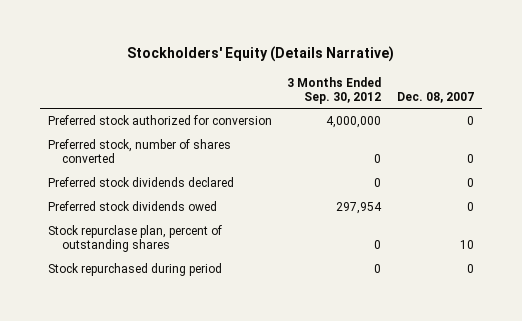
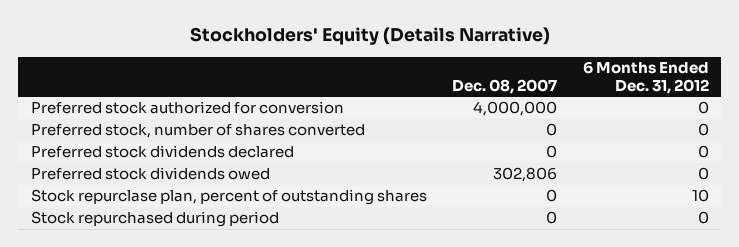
[287,76,382,104] 3 Months Ended Sep. 30, 2012 -> none
none -> [582,60,709,94] 6 Months Ended Dec. 31, 2012
[467,116,475,126] 0 -> [473,101,558,117] 4,000,000
[467,202,475,212] 0 -> [493,167,558,183] 302,806
[460,240,475,250] 10 -> [546,189,558,203] 0

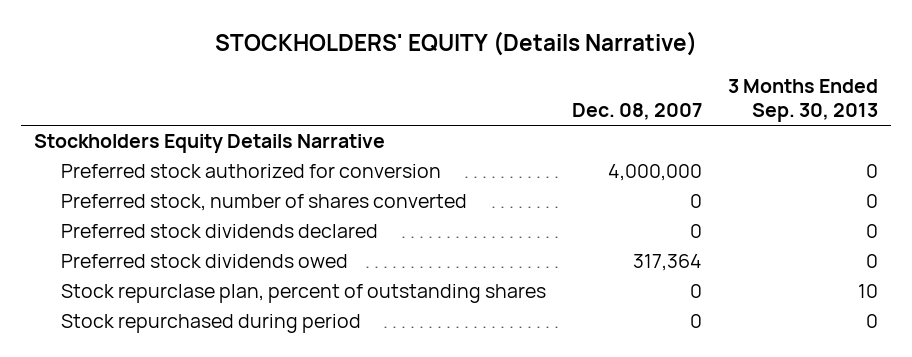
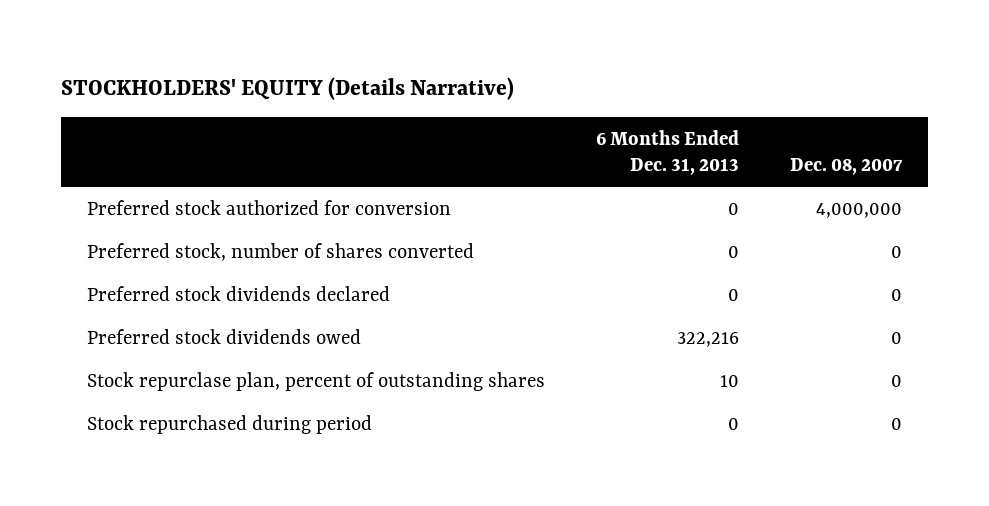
[727,78,878,123] 3 Months Ended Sep. 30, 2013 -> none
none -> [596,129,740,176] 6 Months Ended Dec. 31, 2013
[33,134,385,154] Stockholders Equity Details Narrative -> none
[633,254,703,272] 317,364 -> [891,331,903,344] 0

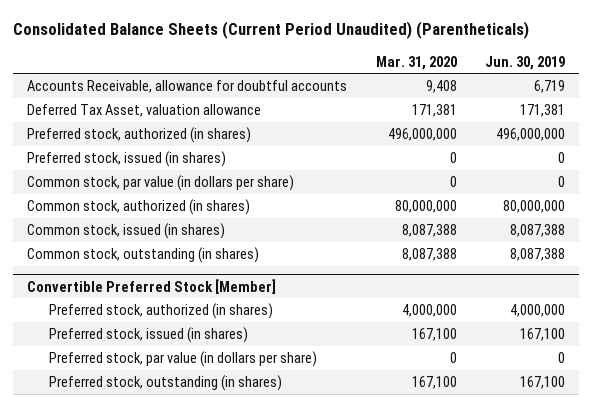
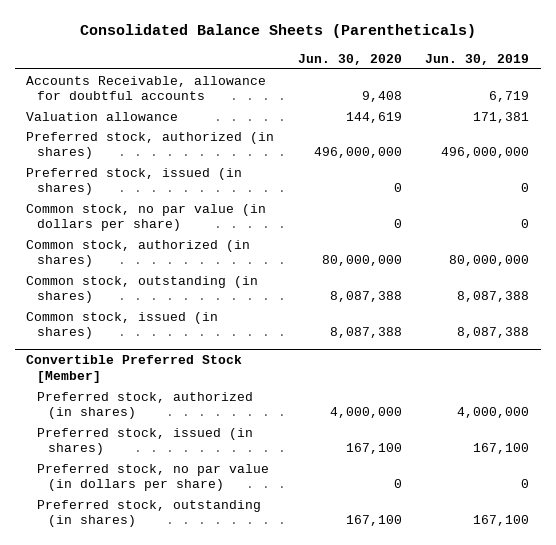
[13,21,530,40] Consolidated Balance Sheets (Current Period Unaudited) (Parentheticals) -> [79,24,476,39] Consolidated Balance Sheets (Parentheticals)
[375,55,457,70] Mar. 31, 2020 -> none
none -> [297,54,402,66] Jun. 30, 2020
[27,103,262,117] Deferred Tax Asset, valuation allowance -> [26,111,179,121] Valuation allowance
[27,174,295,191] Common stock, par value (in dollars per share) -> [26,203,267,231] Common stock, no par value (in dollars per share)
[27,222,226,239] Common stock, issued (in shares) -> [26,311,219,339] Common stock, issued (in shares)
[48,350,317,367] Preferred stock, par value (in dollars per share) -> [37,463,270,491] Preferred stock, no par value (in dollars per share)

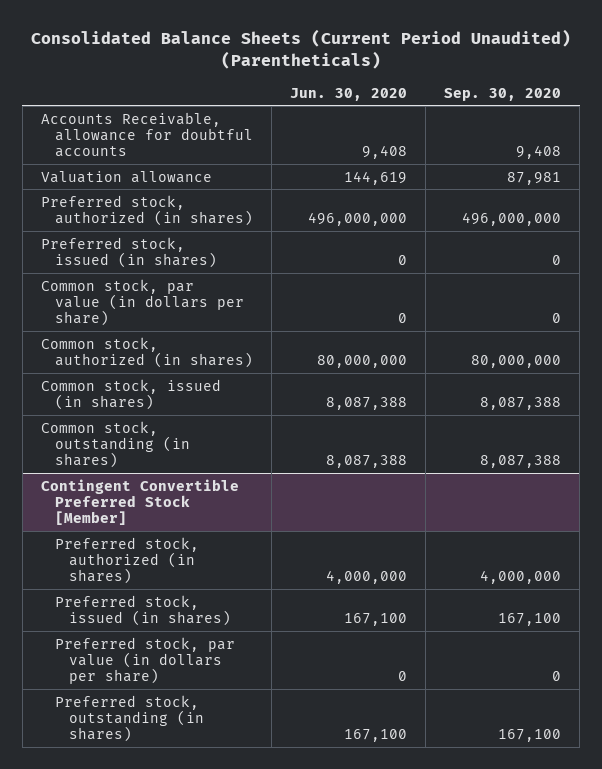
[79,24,476,39] Consolidated Balance Sheets (Parentheticals) -> [30,29,571,70] Consolidated Balance Sheets (Current Period Unaudited) (Parentheticals)
[425,54,530,66] Jun. 30, 2019 -> none
none -> [444,87,562,101] Sep. 30, 2020
[26,203,267,231] Common stock, no par value (in dollars per share) -> [40,278,245,327] Common stock, par value (in dollars per share)
[26,275,259,303] Common stock, outstanding (in shares) -> [40,420,191,469] Common stock, outstanding (in shares)
[26,355,243,383] Convertible Preferred Stock [Member] -> [40,478,239,526] Contingent Convertible Preferred Stock [Member]
[37,463,270,491] Preferred stock, no par value (in dollars per share) -> [55,636,236,685] Preferred stock, par value (in dollars per share)

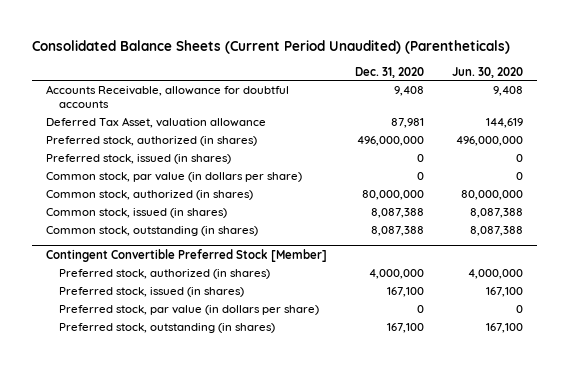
[444,87,562,101] Sep. 30, 2020 -> none
none -> [355,66,425,78] Dec. 31, 2020
[40,170,212,183] Valuation allowance -> [46,117,267,129] Deferred Tax Asset, valuation allowance

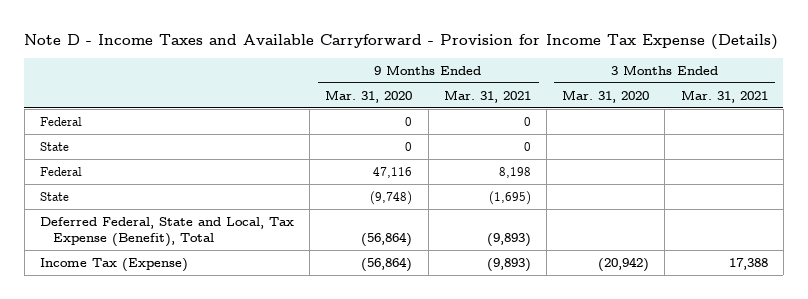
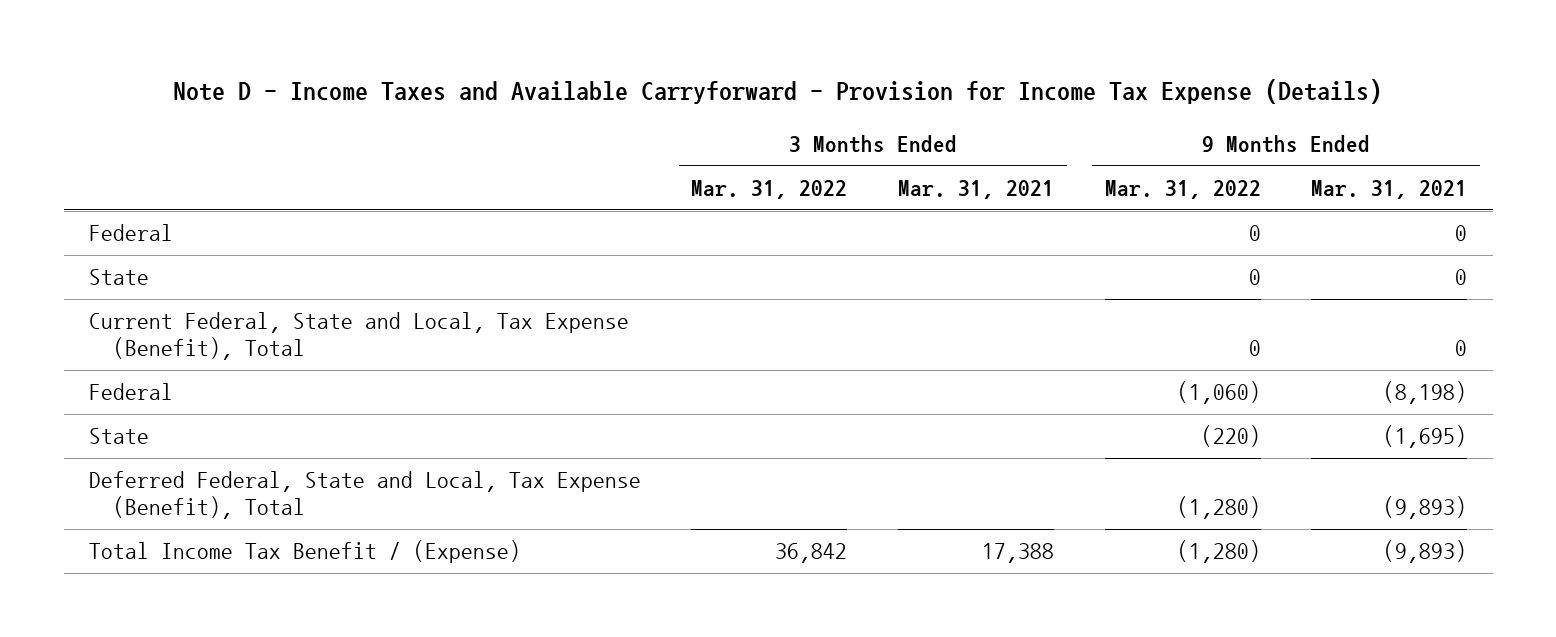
[325,89,413,103] Mar. 31, 2020 -> none
[562,89,650,103] Mar. 31, 2020 -> none
none -> [691,179,848,199] Mar. 31, 2022
none -> [1104,179,1261,199] Mar. 31, 2022
none -> [88,312,629,360] Current Federal, State and Local, Tax Expense (Benefit), Total
[498,166,531,178] 8,198 -> [1383,381,1468,405] (8,198)
[39,257,188,272] Income Tax (Expense) -> [88,540,521,564] Total Income Tax Benefit / (Expense)

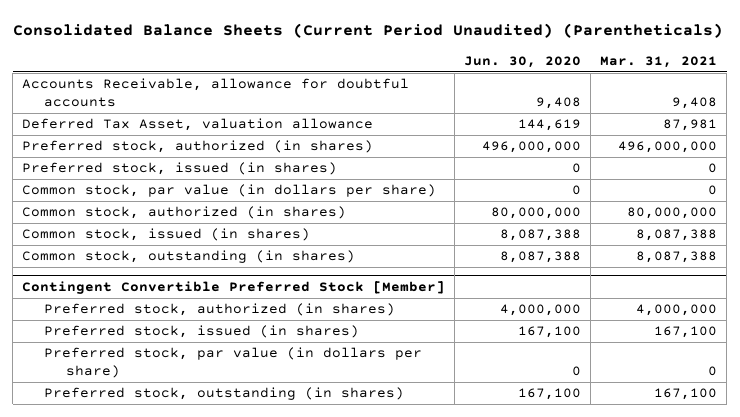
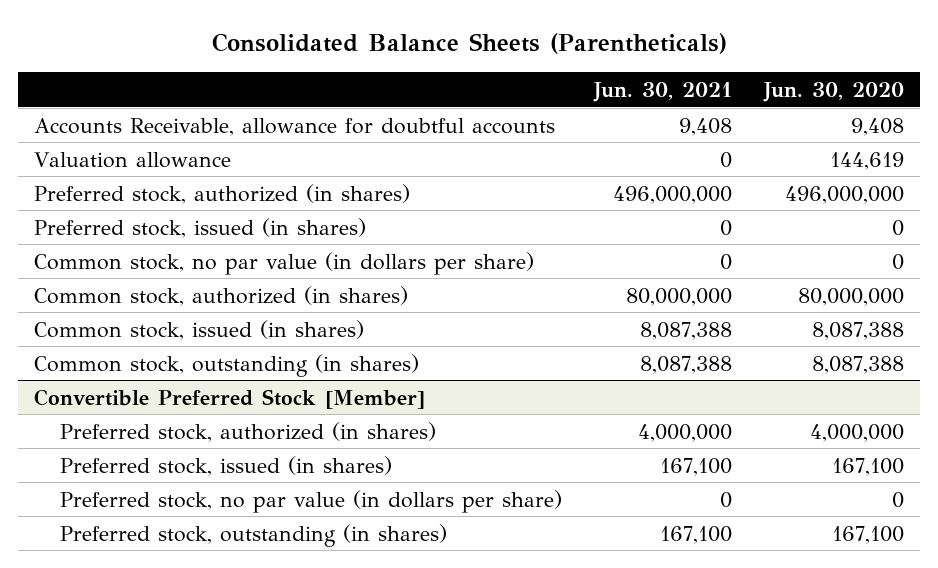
[12,23,723,39] Consolidated Balance Sheets (Current Period Unaudited) (Parentheticals) -> [211,32,727,54] Consolidated Balance Sheets (Parentheticals)
[600,55,718,68] Mar. 31, 2021 -> none
none -> [592,81,732,102] Jun. 30, 2021
[22,118,374,132] Deferred Tax Asset, valuation allowance -> [33,151,231,168] Valuation allowance
[22,184,437,198] Common stock, par value (in dollars per share) -> [33,251,534,275] Common stock, no par value (in dollars per share)
[22,281,446,295] Contingent Convertible Preferred Stock [Member] -> [33,388,425,409] Convertible Preferred Stock [Member]
[44,347,423,379] Preferred stock, par value (in dollars per share) -> [59,489,562,513] Preferred stock, no par value (in dollars per share)

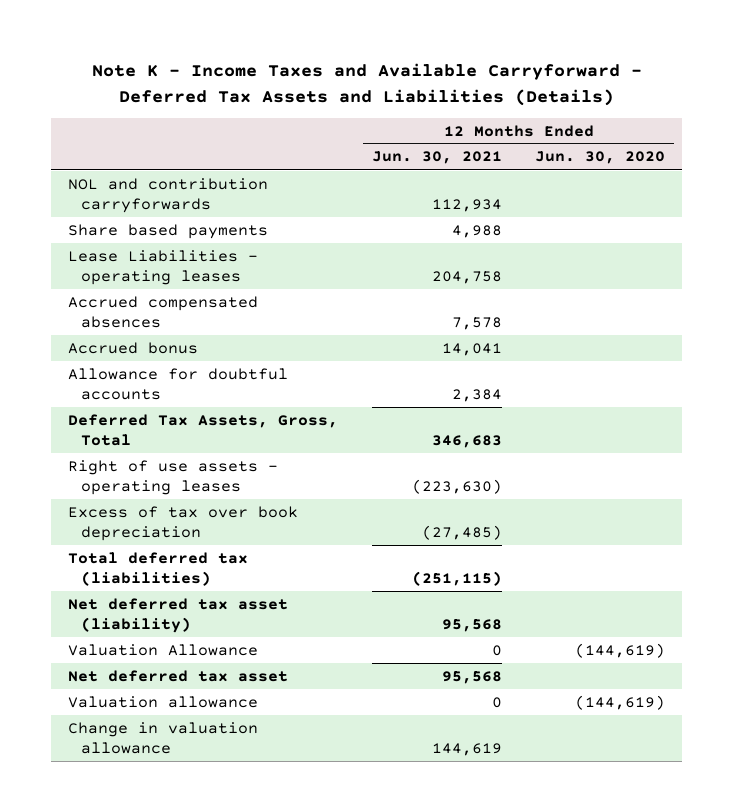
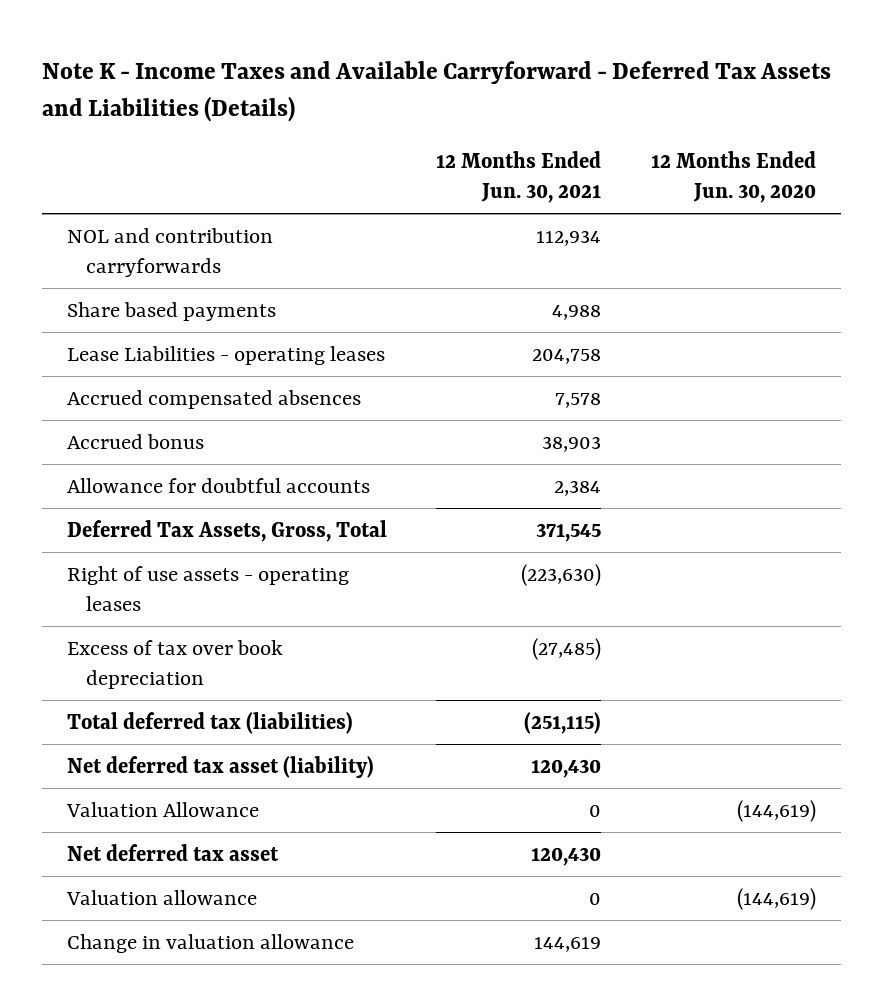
[441,342,502,356] 14,041 -> [542,435,602,452] 38,903
[431,435,502,449] 346,683 -> [536,522,602,542] 371,545
[441,619,502,633] 95,568 -> [531,758,602,778] 120,430
[441,670,502,684] 95,568 -> [531,846,602,866] 120,430

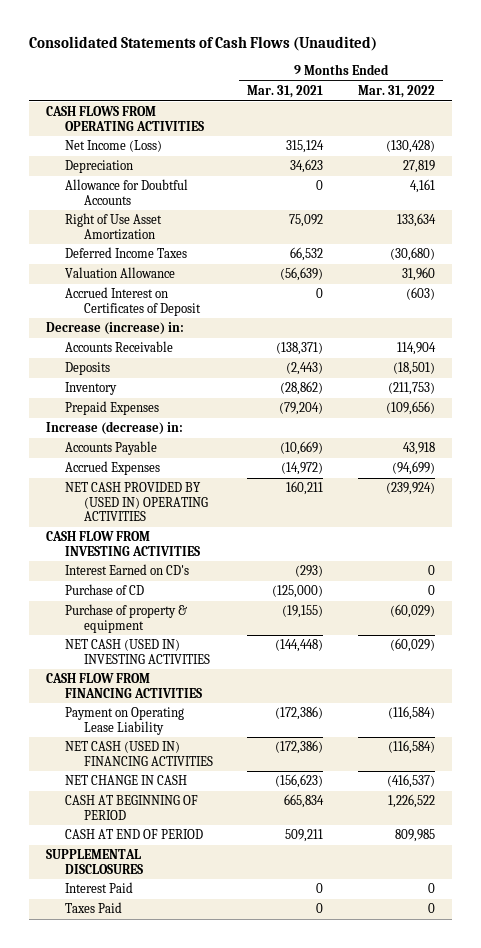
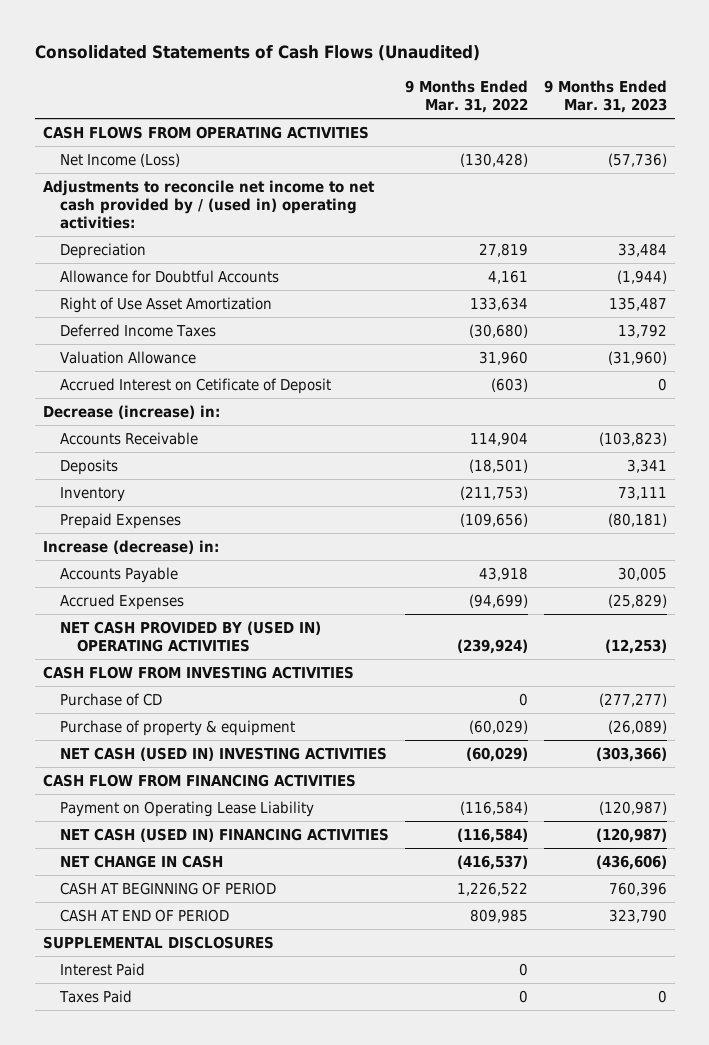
[247,84,324,98] Mar. 31, 2021 -> none
none -> [543,80,667,113] 9 Months Ended Mar. 31, 2023
none -> [42,180,375,229] Adjustments to reconcile net income to net cash provided by / (used in) operating activities:
[65,287,202,316] Accrued Interest on Certificates of Deposit -> [59,378,331,395] Accrued Interest on Cetificate of Deposit
[65,564,190,576] Interest Earned on CD's -> none

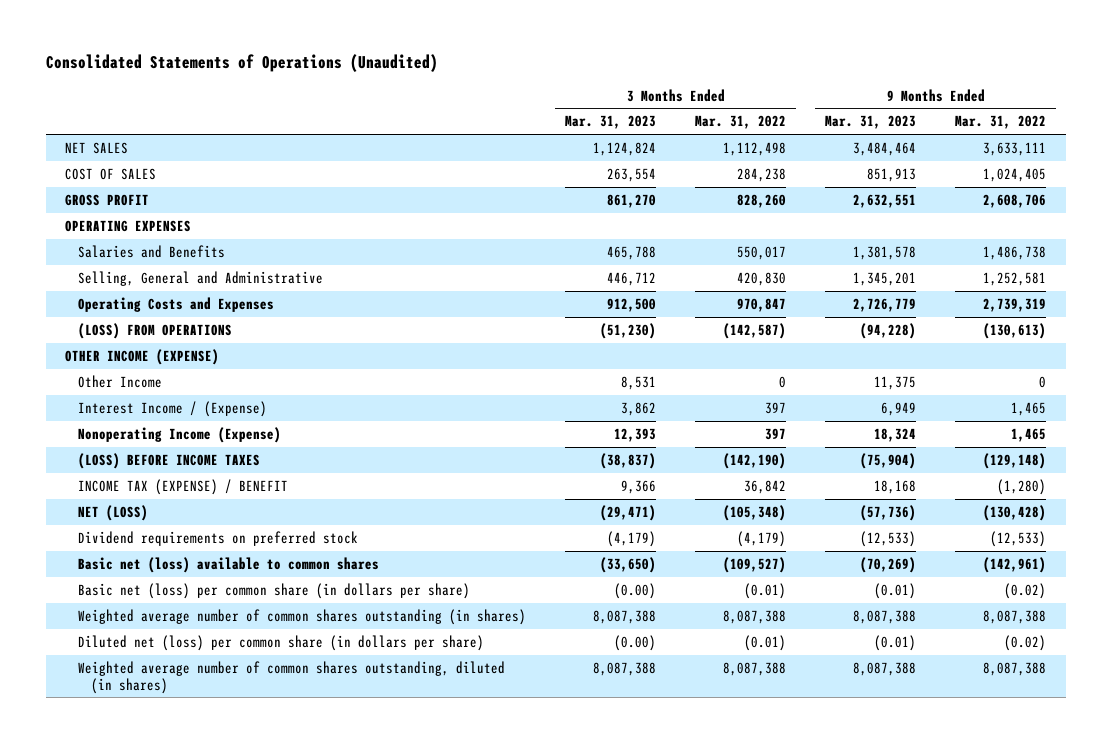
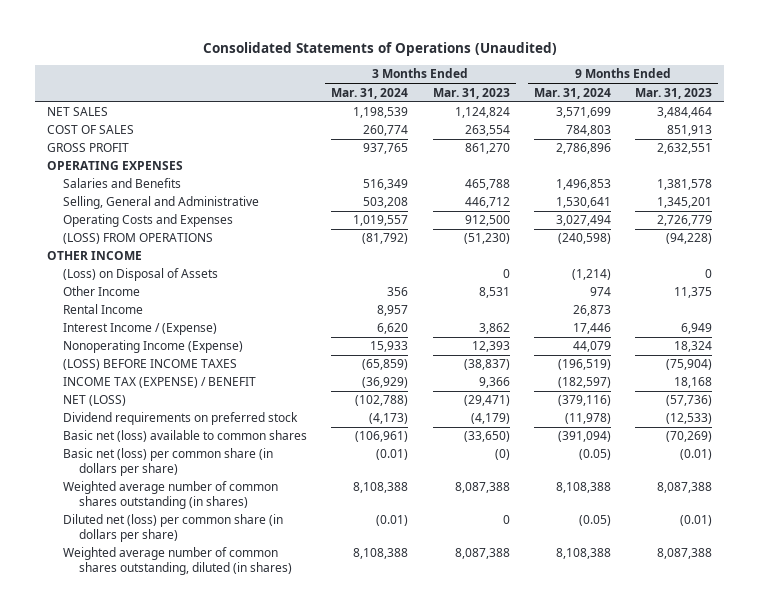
[695,115,787,130] Mar. 31, 2022 -> none
[955,115,1047,130] Mar. 31, 2022 -> none
none -> [331,87,409,99] Mar. 31, 2024
none -> [533,87,611,99] Mar. 31, 2024
[65,348,220,365] OTHER INCOME (EXPENSE) -> [46,251,142,261] OTHER INCOME
none -> [62,268,218,282] (Loss) on Disposal of Assets
none -> [62,304,143,315] Rental Income
[613,582,656,599] (0.00) -> [494,449,510,461] (0)
[613,634,656,651] (0.00) -> [502,515,510,525] 0

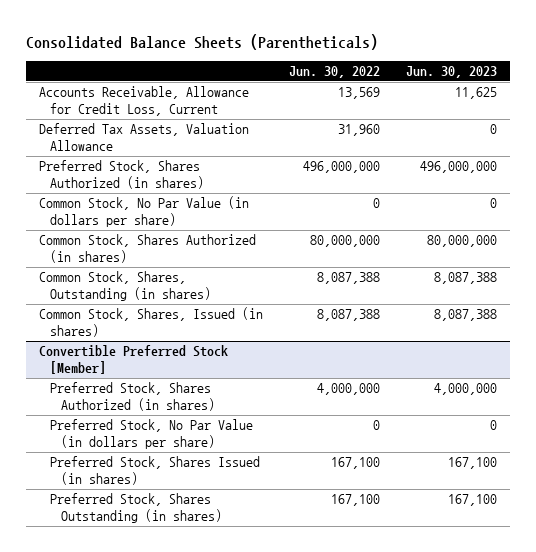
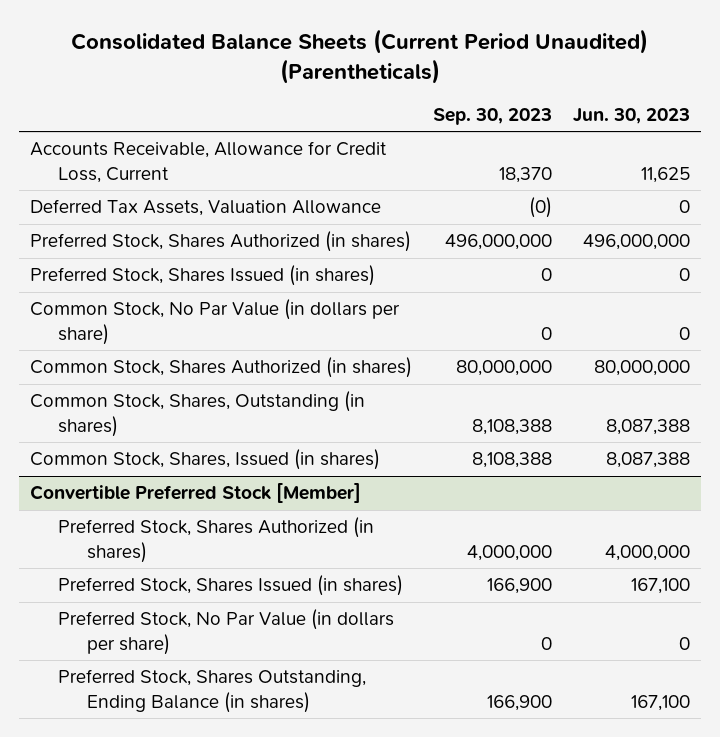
[26,34,379,51] Consolidated Balance Sheets (Parentheticals) -> [71,28,649,84] Consolidated Balance Sheets (Current Period Unaudited) (Parentheticals)
[289,66,381,79] Jun. 30, 2022 -> none
none -> [433,108,553,126] Sep. 30, 2023
none -> [29,265,375,287] Preferred Stock, Shares Issued (in shares)
[50,419,254,450] Preferred Stock, No Par Value (in dollars per share) -> [58,609,395,655] Preferred Stock, No Par Value (in dollars per share)
[50,493,223,524] Preferred Stock, Shares Outstanding (in shares) -> [58,669,367,713] Preferred Stock, Shares Outstanding, Ending Balance (in shares)

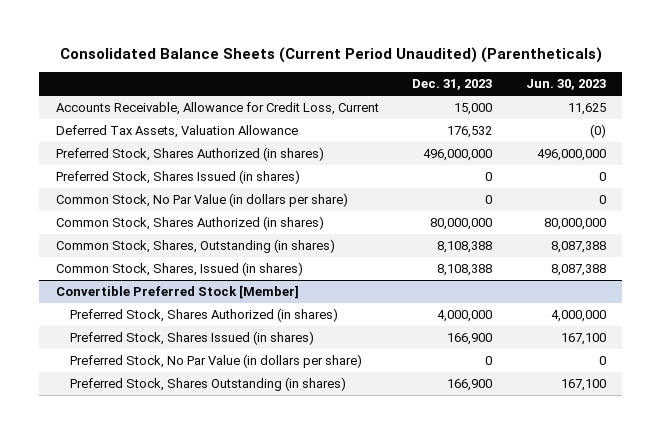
[433,108,553,126] Sep. 30, 2023 -> none
none -> [412,79,493,91] Dec. 31, 2023
[679,200,691,214] 0 -> [589,124,606,139] (0)
[58,669,367,713] Preferred Stock, Shares Outstanding, Ending Balance (in shares) -> [70,377,347,392] Preferred Stock, Shares Outstanding (in shares)

